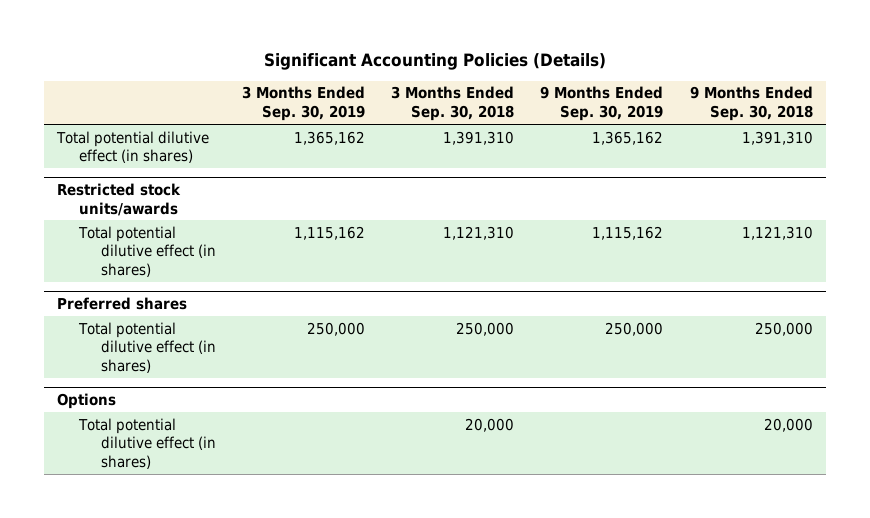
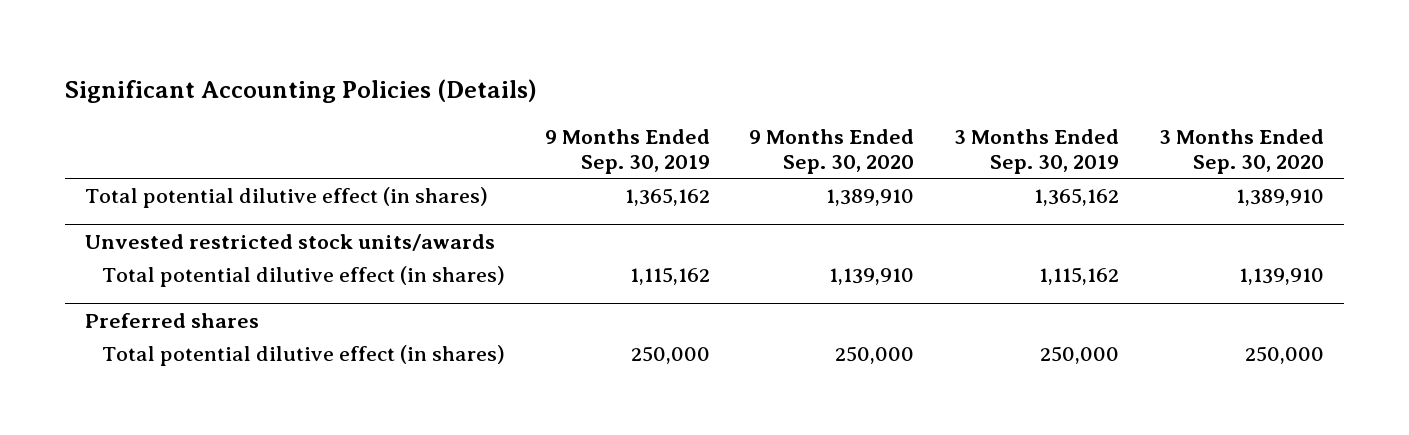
[391,86,515,122] 3 Months Ended Sep. 30, 2018 -> none
[689,86,813,122] 9 Months Ended Sep. 30, 2018 -> none
none -> [749,128,915,174] 9 Months Ended Sep. 30, 2020
none -> [1158,128,1324,174] 3 Months Ended Sep. 30, 2020
[57,182,182,216] Restricted stock units/awards -> [85,233,496,251] Unvested restricted stock units/awards
[57,392,117,409] Options -> none
[77,417,216,469] Total potential dilutive effect (in shares) -> none

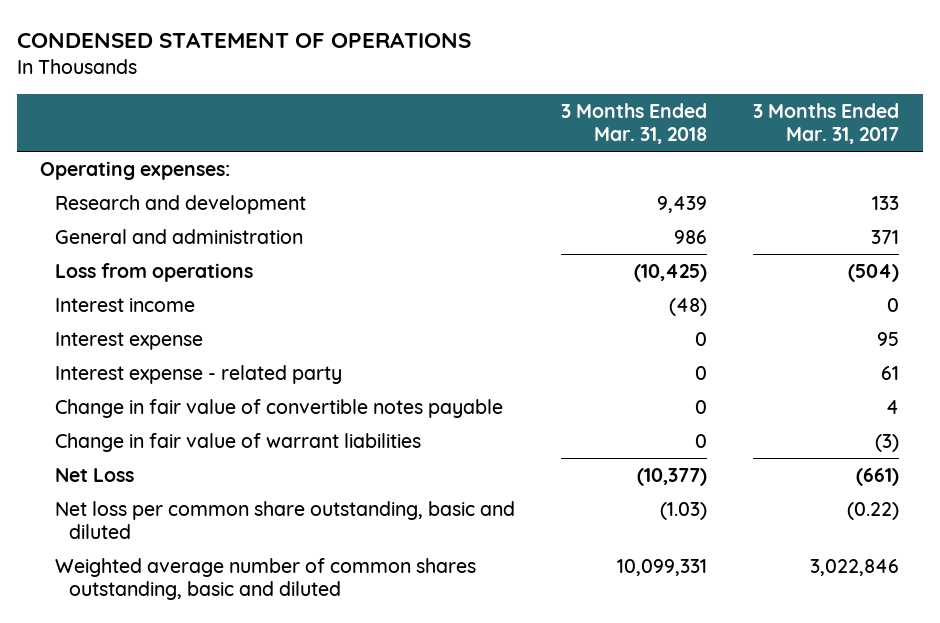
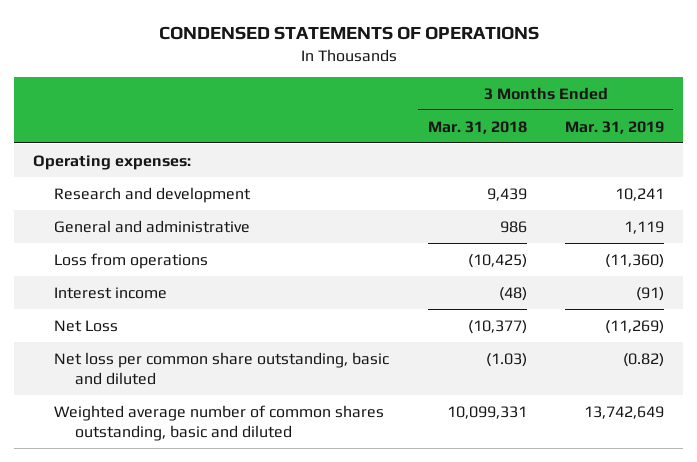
[16,31,471,48] CONDENSED STATEMENT OF OPERATIONS -> [158,26,539,41] CONDENSED STATEMENTS OF OPERATIONS
[753,102,900,145] 3 Months Ended Mar. 31, 2017 -> none
none -> [564,120,664,134] Mar. 31, 2019
[54,228,303,244] General and administration -> [54,219,251,233] General and administrative
[54,331,203,350] Interest expense -> none
[54,364,342,384] Interest expense - related party -> none
[54,398,503,418] Change in fair value of convertible notes payable -> none
[54,432,421,452] Change in fair value of warrant liabilities -> none

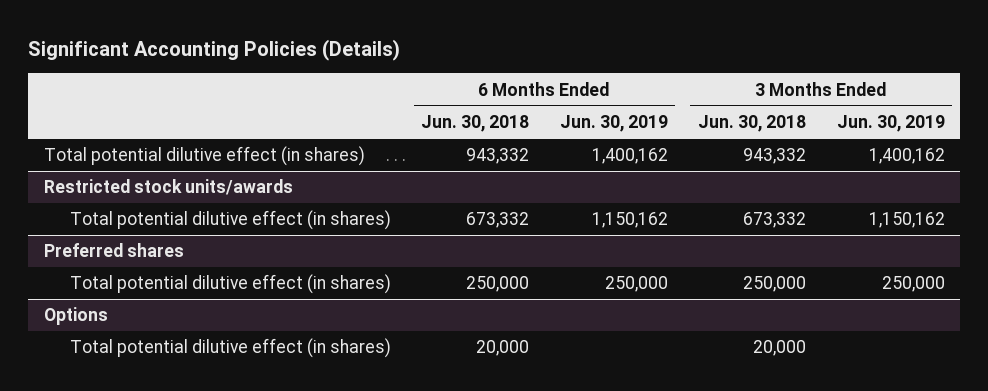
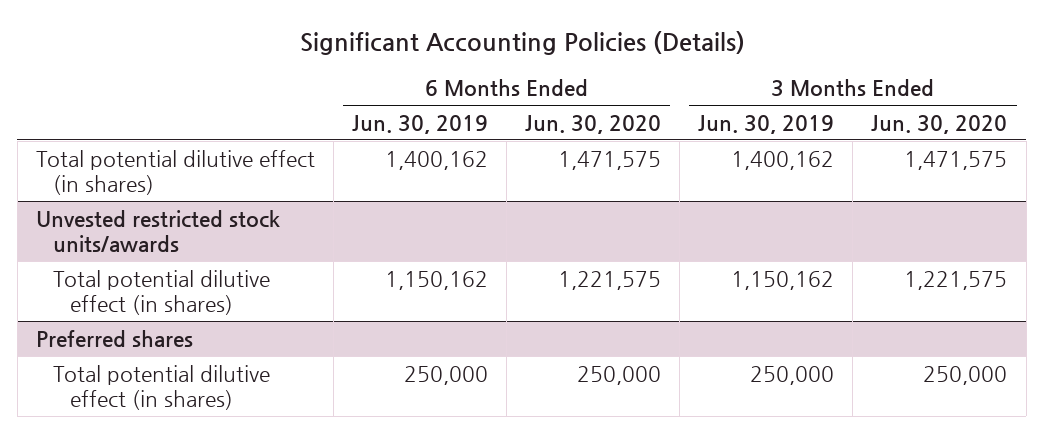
[421,115,530,133] Jun. 30, 2018 -> none
[698,115,807,133] Jun. 30, 2018 -> none
none -> [525,114,662,134] Jun. 30, 2020
none -> [871,114,1008,134] Jun. 30, 2020
[43,179,293,196] Restricted stock units/awards -> [35,209,280,252] Unvested restricted stock units/awards
[43,307,108,326] Options -> none
[69,338,391,359] Total potential dilutive effect (in shares) -> none

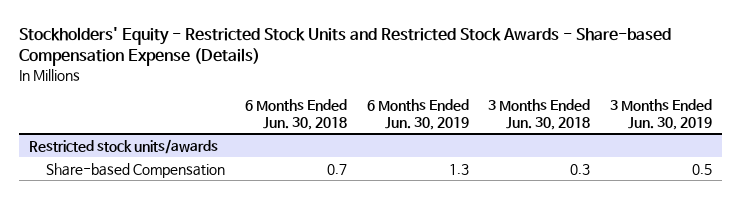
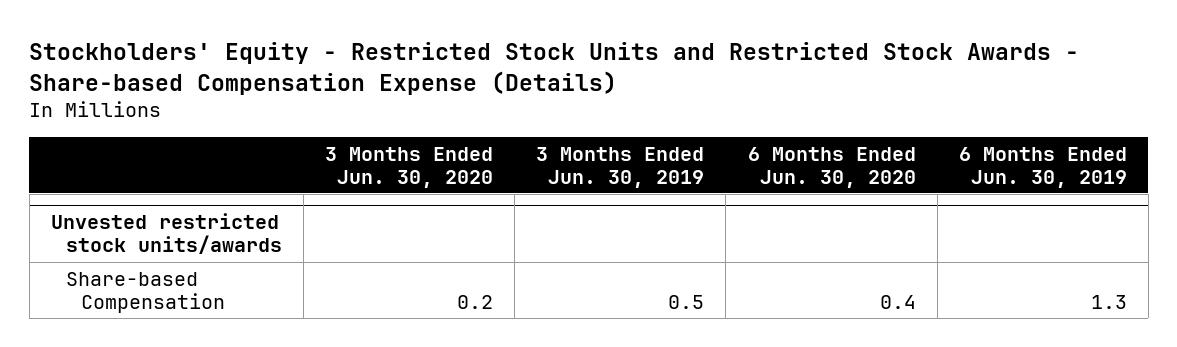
[244,99,347,130] 6 Months Ended Jun. 30, 2018 -> none
[488,99,591,130] 3 Months Ended Jun. 30, 2018 -> none
none -> [325,146,494,188] 3 Months Ended Jun. 30, 2020
none -> [747,146,916,188] 6 Months Ended Jun. 30, 2020
[28,138,218,154] Restricted stock units/awards -> [50,213,283,255] Unvested restricted stock units/awards

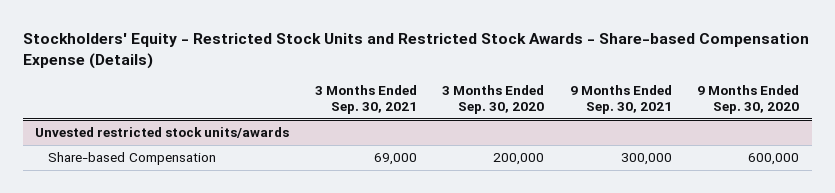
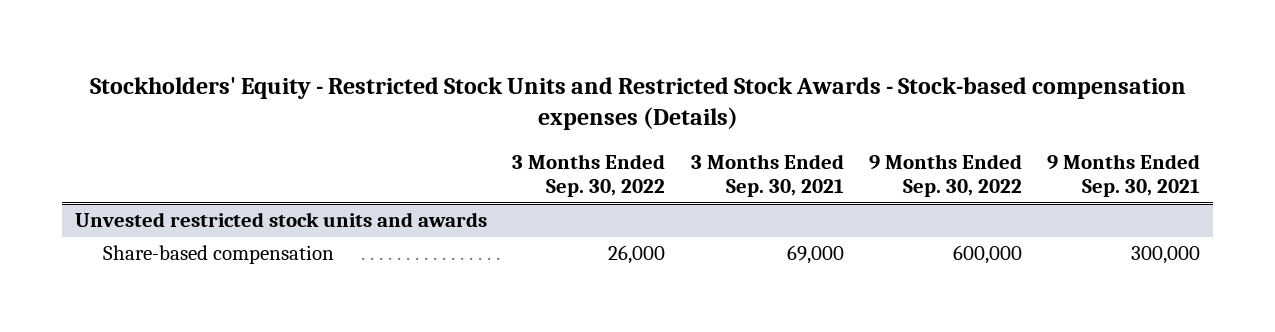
[22,32,809,69] Stockholders' Equity - Restricted Stock Units and Restricted Stock Awards - Share-based Compensation Expense (Details) -> [89,76,1186,131] Stockholders' Equity - Restricted Stock Units and Restricted Stock Awards - Stock-based compensation expenses (Details)
[442,85,545,115] 3 Months Ended Sep. 30, 2020 -> none
[697,85,800,115] 9 Months Ended Sep. 30, 2020 -> none
none -> [512,154,666,198] 3 Months Ended Sep. 30, 2022
none -> [869,154,1023,198] 9 Months Ended Sep. 30, 2022
[35,127,290,139] Unvested restricted stock units/awards -> [75,212,488,228] Unvested restricted stock units and awards
[47,152,216,166] Share-based Compensation -> [103,245,335,265] Share-based compensation

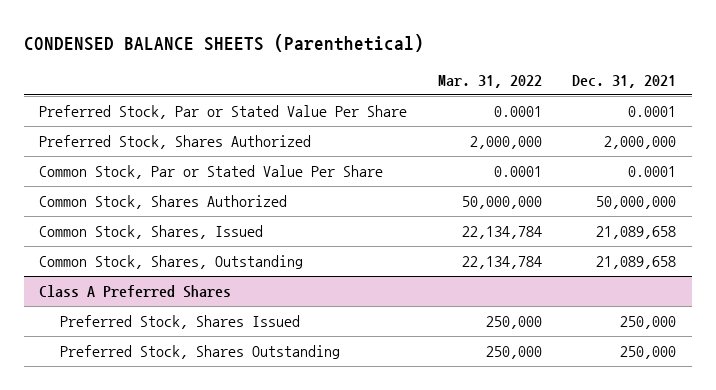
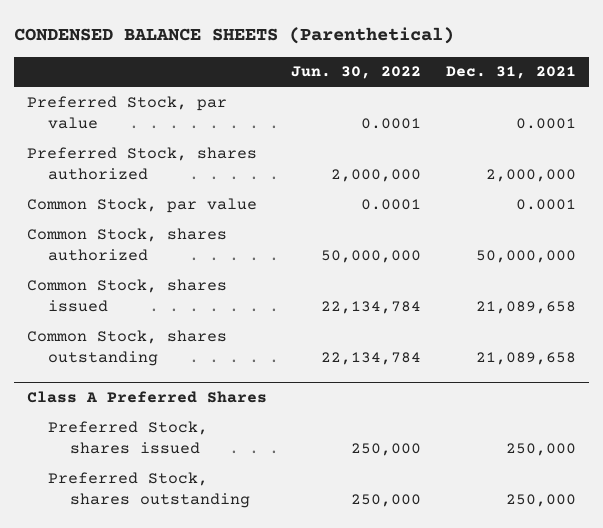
[437,75,542,89] Mar. 31, 2022 -> none
none -> [291,66,422,80] Jun. 30, 2022
[39,104,408,119] Preferred Stock, Par or Stated Value Per Share -> [26,95,227,130] Preferred Stock, par value
[39,134,312,149] Preferred Stock, Shares Authorized -> [26,146,257,181] Preferred Stock, shares authorized
[39,164,384,179] Common Stock, Par or Stated Value Per Share -> [26,197,257,213] Common Stock, par value
[39,194,288,209] Common Stock, Shares Authorized -> [26,227,227,262] Common Stock, shares authorized
[39,224,264,239] Common Stock, Shares, Issued -> [26,278,227,313] Common Stock, shares issued
[39,254,304,269] Common Stock, Shares, Outstanding -> [26,329,227,367] Common Stock, shares outstanding
[59,314,300,329] Preferred Stock, Shares Issued -> [48,420,209,455] Preferred Stock, shares issued
[59,344,340,359] Preferred Stock, Shares Outstanding -> [48,471,251,509] Preferred Stock, shares outstanding

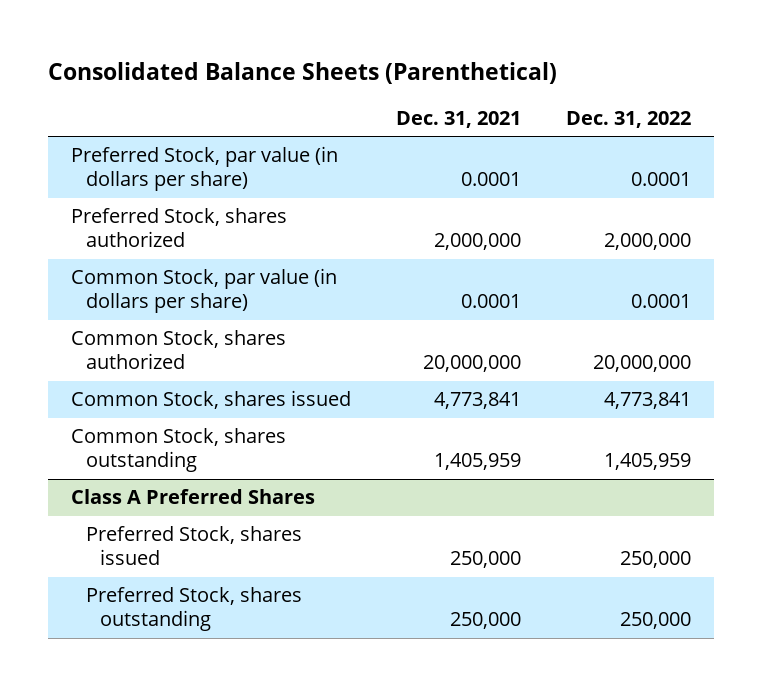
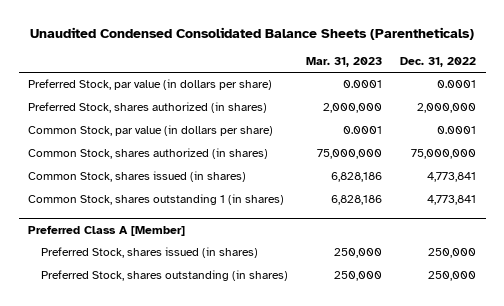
[48,61,558,84] Consolidated Balance Sheets (Parenthetical) -> [30,26,475,40] Unaudited Condensed Consolidated Balance Sheets (Parentheticals)
[396,111,522,129] Dec. 31, 2021 -> none
none -> [306,57,383,68] Mar. 31, 2023
[70,208,287,248] Preferred Stock, shares authorized -> [27,102,267,114] Preferred Stock, shares authorized (in shares)
[70,330,286,370] Common Stock, shares authorized -> [27,148,268,160] Common Stock, shares authorized (in shares)
[593,355,692,373] 20,000,000 -> [411,149,477,160] 75,000,000
[70,390,351,410] Common Stock, shares issued -> [27,171,246,183] Common Stock, shares issued (in shares)
[70,428,286,473] Common Stock, shares outstanding -> [27,194,284,206] Common Stock, shares outstanding 1 (in shares)
[604,453,692,471] 1,405,959 -> [427,195,477,206] 4,773,841
[70,489,315,505] Class A Preferred Shares -> [27,224,185,236] Preferred Class A [Member]
[85,526,302,566] Preferred Stock, shares issued -> [41,247,259,259] Preferred Stock, shares issued (in shares)
[85,587,302,632] Preferred Stock, shares outstanding -> [41,270,289,282] Preferred Stock, shares outstanding (in shares)

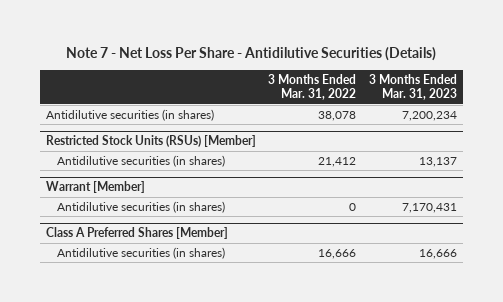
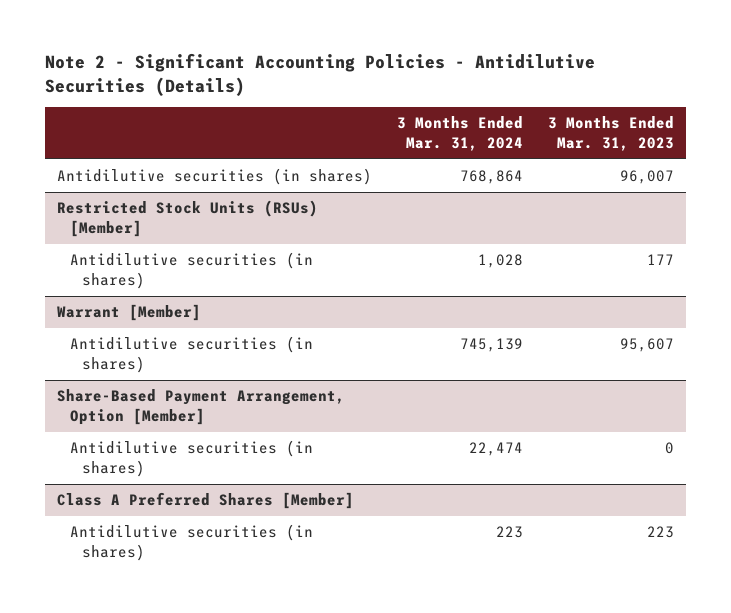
[66,46,437,61] Note 7 - Net Loss Per Share - Antidilutive Securities (Details) -> [44,53,595,96] Note 2 - Significant Accounting Policies - Antidilutive Securities (Details)
[268,73,357,101] 3 Months Ended Mar. 31, 2022 -> none
none -> [397,116,524,152] 3 Months Ended Mar. 31, 2024
[401,110,457,121] 7,200,234 -> [619,170,674,185] 96,007
[418,156,457,167] 13,137 -> [646,254,674,266] 177
[401,202,457,213] 7,170,431 -> [619,338,674,353] 95,607
none -> [57,389,346,425] Share-Based Payment Arrangement, Option [Member]
none -> [69,440,313,477] Antidilutive securities (in shares)
[418,248,457,259] 16,666 -> [646,526,674,539] 223

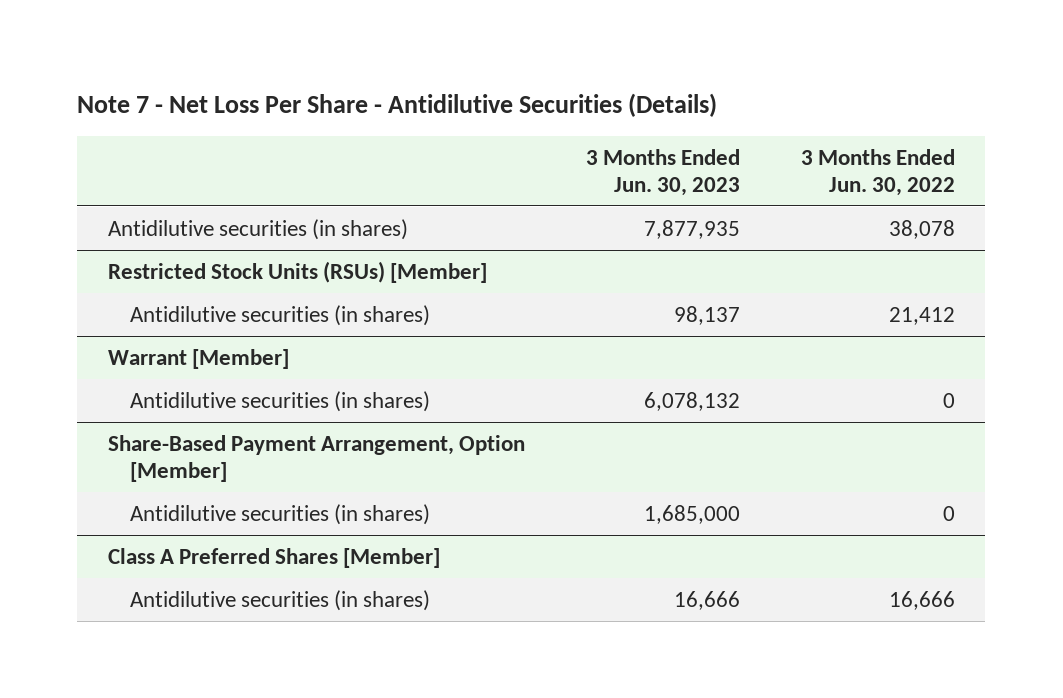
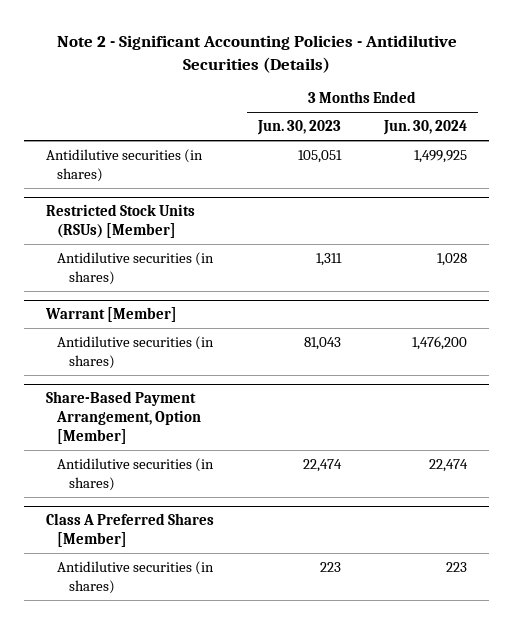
[77,92,718,117] Note 7 - Net Loss Per Share - Antidilutive Securities (Details) -> [56,34,457,73] Note 2 - Significant Accounting Policies - Antidilutive Securities (Details)
[800,148,955,196] 3 Months Ended Jun. 30, 2022 -> none
none -> [383,120,468,136] Jun. 30, 2024
[643,220,740,240] 7,877,935 -> [297,150,342,164] 105,051
[673,306,740,326] 98,137 -> [315,253,342,267] 1,311
[643,392,740,412] 6,078,132 -> [303,337,341,351] 81,043
[643,505,740,525] 1,685,000 -> [302,459,342,473] 22,474
[673,591,740,611] 16,666 -> [319,562,341,573] 223

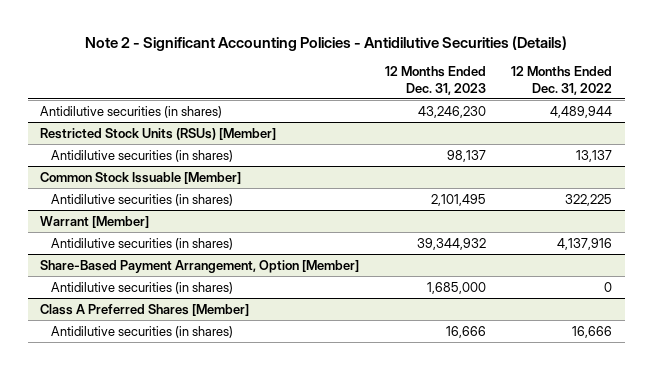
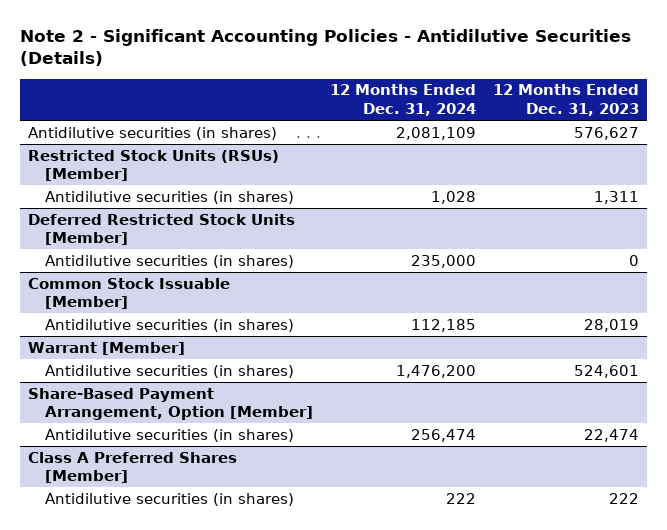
[511,66,613,95] 12 Months Ended Dec. 31, 2022 -> none
none -> [329,84,476,117] 12 Months Ended Dec. 31, 2024
[417,105,486,118] 43,246,230 -> [573,126,639,140] 576,627
[446,149,486,162] 98,137 -> [593,190,639,204] 1,311
none -> [28,213,296,246] Deferred Restricted Stock Units [Member]
none -> [44,254,294,268] Antidilutive securities (in shares)
[430,193,486,206] 2,101,495 -> [583,318,639,332] 28,019
[416,237,486,250] 39,344,932 -> [573,364,639,378] 524,601
[426,281,486,294] 1,685,000 -> [583,428,639,442] 22,474
[445,325,486,338] 16,666 -> [608,492,639,504] 222

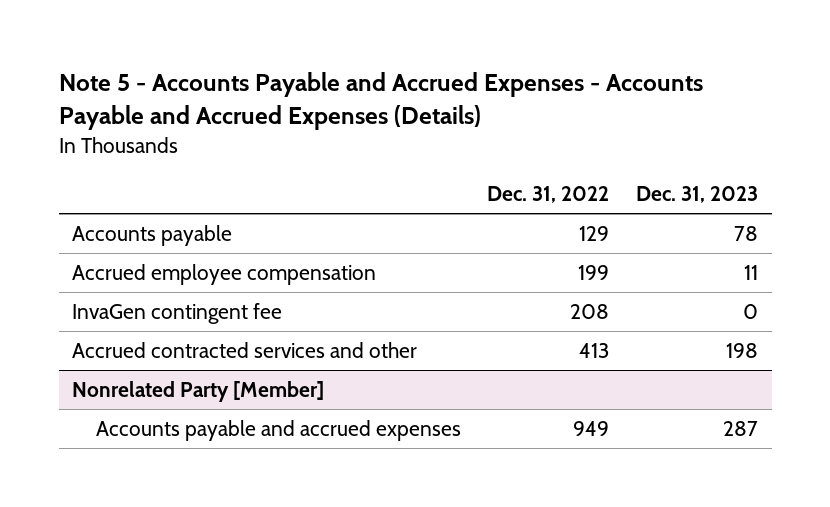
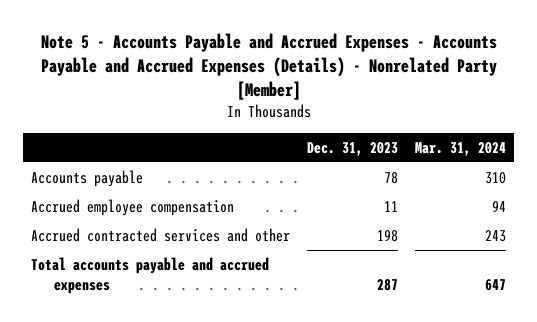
[58,72,703,131] Note 5 - Accounts Payable and Accrued Expenses - Accounts Payable and Accrued Expenses (Details) -> [40,32,497,101] Note 5 - Accounts Payable and Accrued Expenses - Accounts Payable and Accrued Expenses (Details) - Nonrelated Party [Member]
[487,185,610,203] Dec. 31, 2022 -> none
none -> [414,141,506,156] Mar. 31, 2024
[72,303,283,325] InvaGen contingent fee -> none
[72,381,325,403] Nonrelated Party [Member] -> none
[95,420,461,442] Accounts payable and accrued expenses -> [31,256,270,294] Total accounts payable and accrued expenses

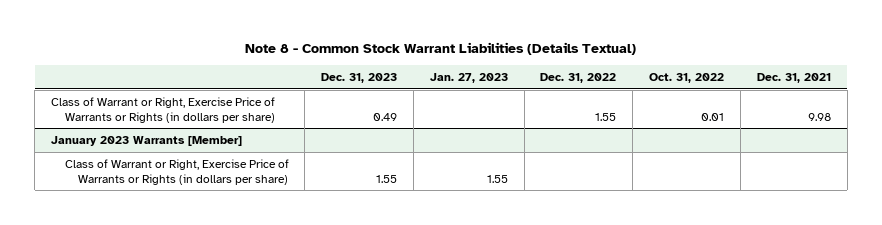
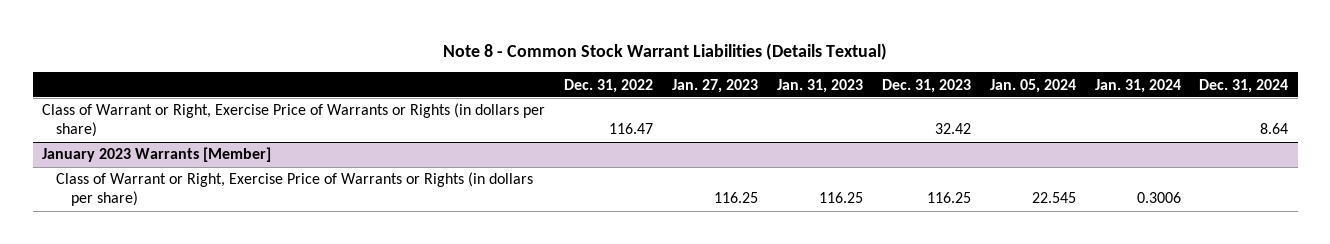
[649,72,725,83] Oct. 31, 2022 -> none
[756,72,831,83] Dec. 31, 2021 -> none
none -> [776,78,863,93] Jan. 31, 2023
none -> [989,78,1076,93] Jan. 05, 2024
none -> [1094,78,1181,93] Jan. 31, 2024
none -> [1199,78,1289,93] Dec. 31, 2024
[373,112,398,121] 0.49 -> [934,123,971,135] 32.42
[595,112,617,121] 1.55 -> [608,123,653,135] 116.47
[376,174,398,183] 1.55 -> [926,192,971,204] 116.25
[486,174,508,183] 1.55 -> [713,192,758,204] 116.25

